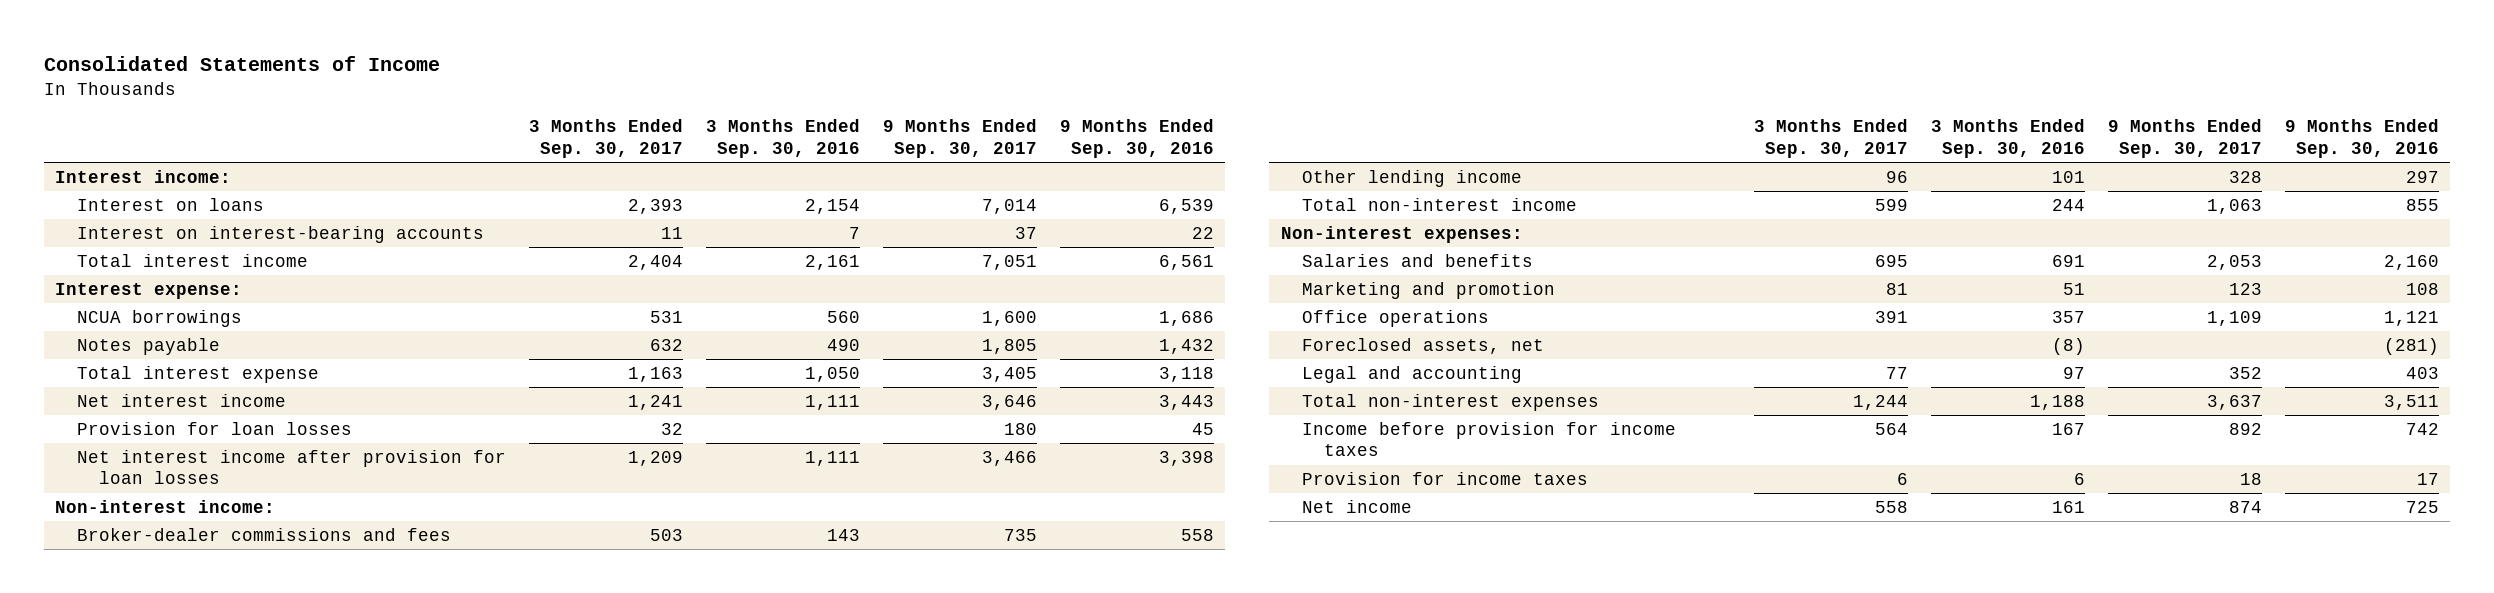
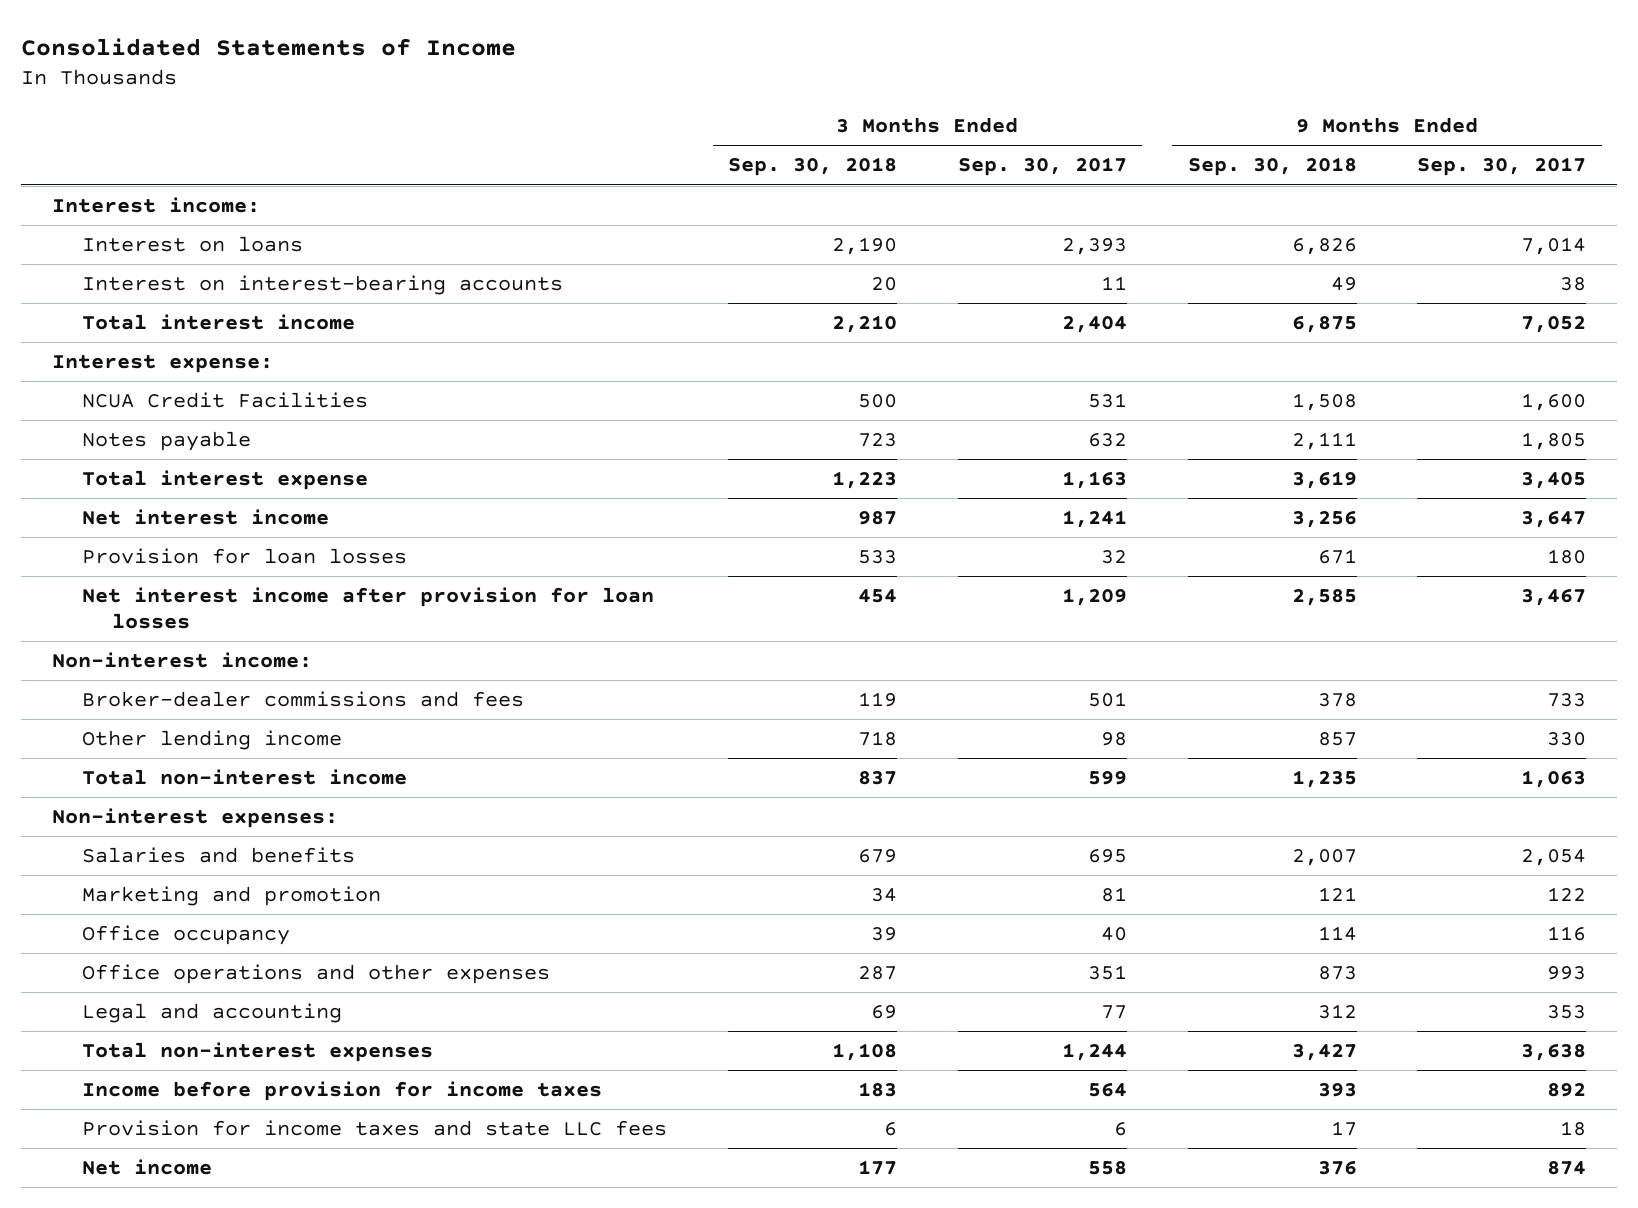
[706,119,861,158] 3 Months Ended Sep. 30, 2016 -> none
[1059,119,1214,158] 9 Months Ended Sep. 30, 2016 -> none
none -> [727,157,897,177] Sep. 30, 2018
none -> [1187,157,1357,177] Sep. 30, 2018
[1014,226,1037,239] 37 -> [1560,277,1587,292] 38
[981,254,1037,270] 7,051 -> [1521,316,1587,334] 7,052
[77,309,243,327] NCUA borrowings -> [81,392,368,409] NCUA Credit Facilities
[981,394,1037,410] 3,646 -> [1521,511,1587,529] 3,647
[981,450,1037,466] 3,466 -> [1521,589,1587,607] 3,467
[650,528,684,541] 503 -> [1087,692,1127,708] 501
[1003,528,1037,541] 735 -> [1547,693,1587,708] 733
[1886,170,1909,183] 96 -> [1100,732,1127,747] 98
[2228,170,2262,183] 328 -> [1547,732,1587,747] 330
[1302,337,1545,354] Foreclosed assets, net -> none
[2206,254,2262,270] 2,053 -> [1521,849,1587,867] 2,054
[2228,282,2262,295] 123 -> [1547,887,1587,902] 122
none -> [81,925,290,946] Office occupancy
[1302,309,1490,327] Office operations -> [81,964,550,985] Office operations and other expenses
[1875,310,1909,323] 391 -> [1087,965,1127,981] 351
[2206,310,2262,326] 1,109 -> [1547,966,1587,981] 993
[2228,366,2262,379] 352 -> [1547,1005,1587,1020] 353
[2206,394,2262,410] 3,637 -> [1521,1044,1587,1062] 3,638
[1302,471,1589,485] Provision for income taxes -> [81,1120,667,1137] Provision for income taxes and state LLC fees

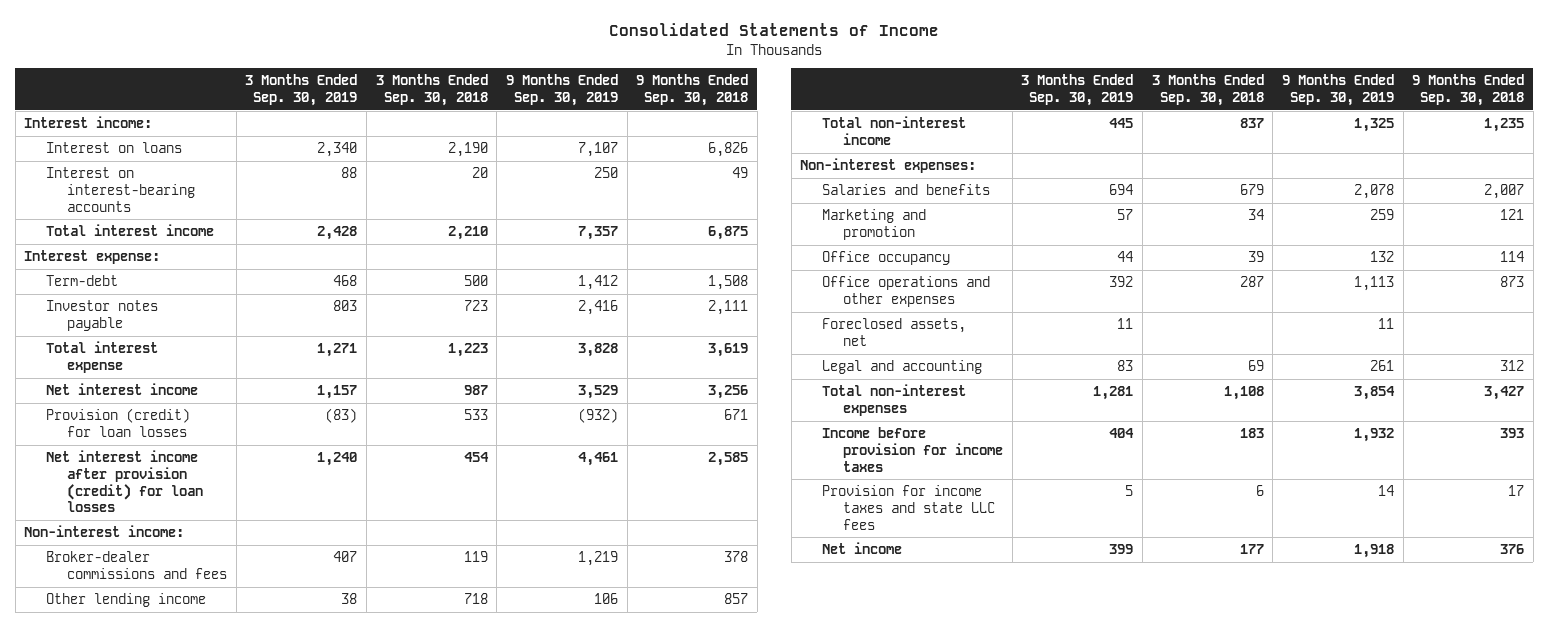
[957,157,1127,177] Sep. 30, 2017 -> none
[1417,157,1587,177] Sep. 30, 2017 -> none
none -> [245,74,358,107] 3 Months Ended Sep. 30, 2019
none -> [505,74,618,107] 9 Months Ended Sep. 30, 2019
[81,392,368,409] NCUA Credit Facilities -> [45,275,118,287] Term-debt
[81,431,251,452] Notes payable -> [45,300,158,331] Investor notes payable
[81,548,407,565] Provision for loan losses -> [45,408,190,437] Provision (credit) for loan losses
[81,587,654,629] Net interest income after provision for loan losses -> [45,450,204,513] Net interest income after provision (credit) for loan losses
none -> [821,318,966,346] Foreclosed assets, net

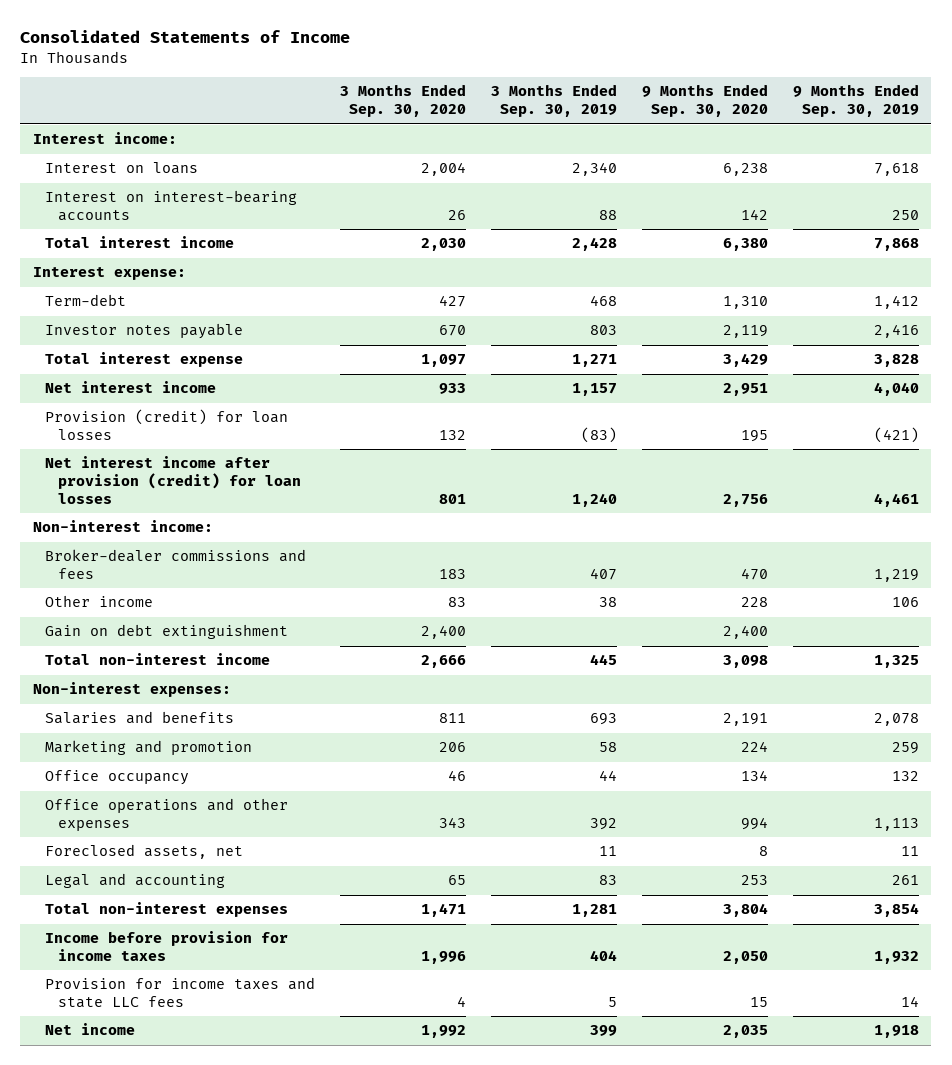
[375,74,488,107] 3 Months Ended Sep. 30, 2018 -> none
[636,74,749,107] 9 Months Ended Sep. 30, 2018 -> none
none -> [340,84,467,118] 3 Months Ended Sep. 30, 2020
none -> [641,84,768,118] 9 Months Ended Sep. 30, 2020
[577,142,618,158] 7,107 -> [873,163,919,177] 7,618
[577,226,618,241] 7,357 -> [873,238,919,252] 7,868
[577,385,618,400] 3,529 -> [873,382,919,397] 4,040
[577,408,618,424] (932) -> [873,427,919,444] (421)
[45,593,206,608] Other lending income -> [45,595,154,608] Other income
none -> [45,624,289,640] Gain on debt extinguishment
[1109,184,1134,196] 694 -> [590,713,618,726] 693
[1117,209,1134,221] 57 -> [599,742,618,753] 58

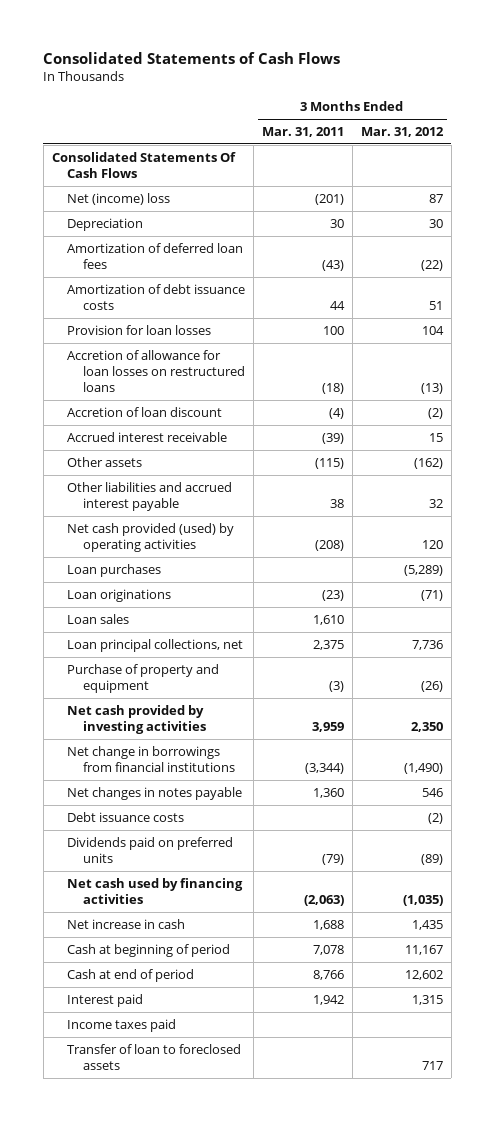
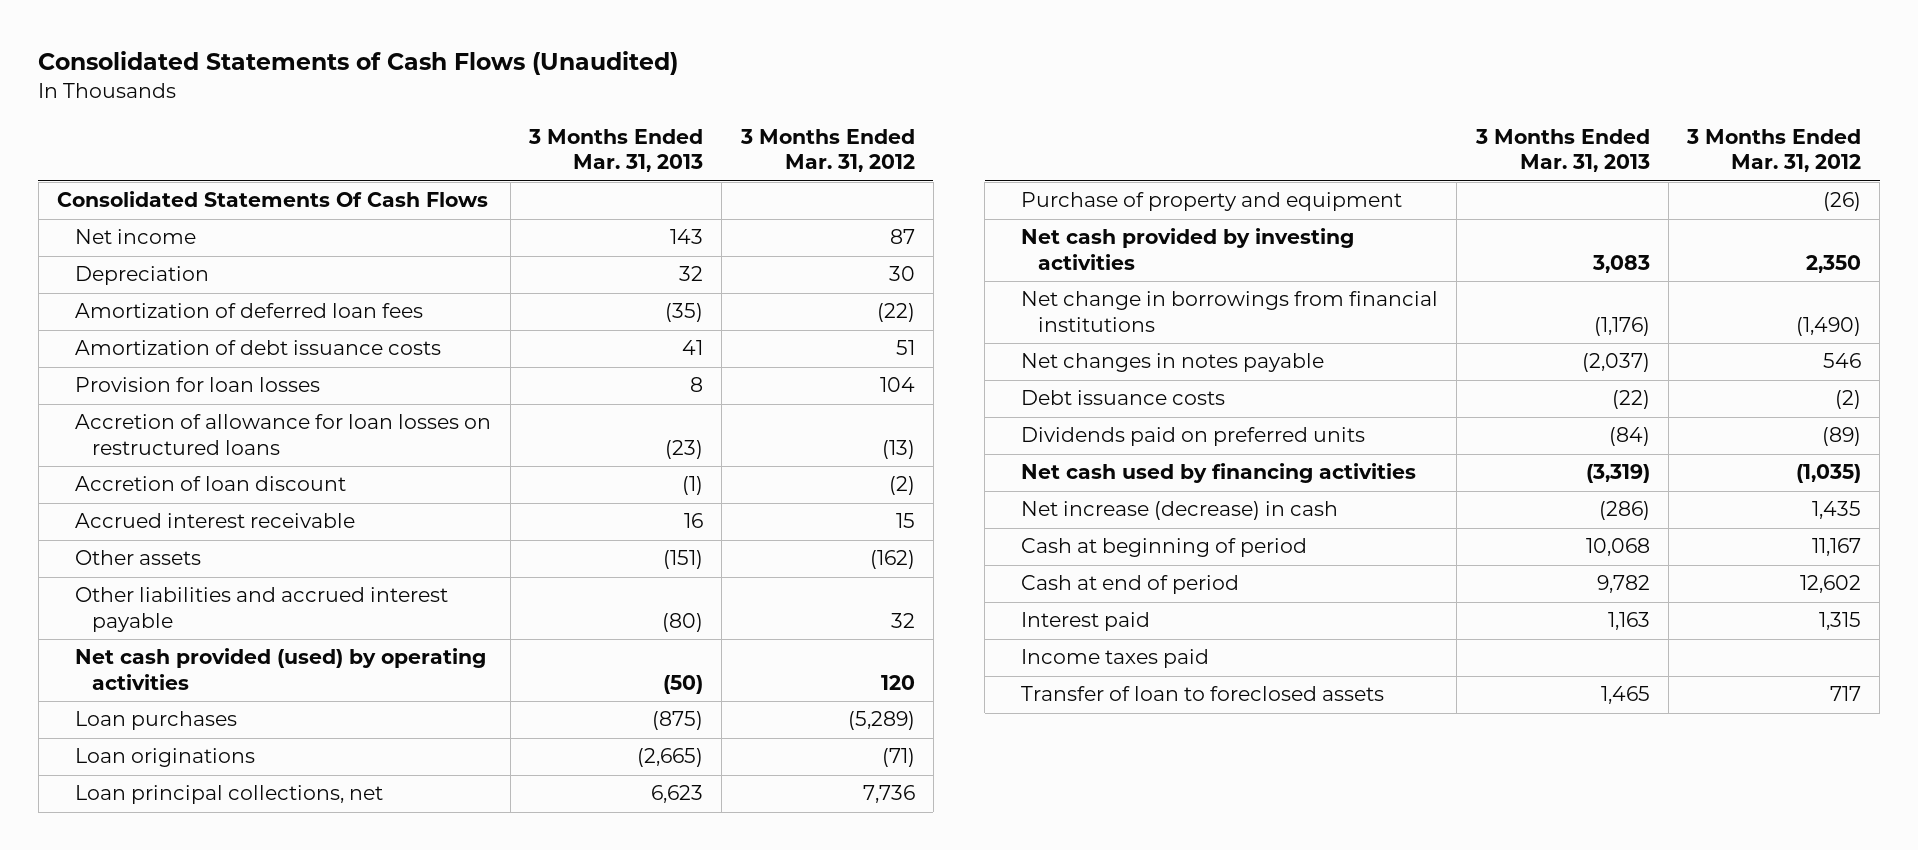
[43,51,341,64] Consolidated Statements of Cash Flows -> [38,51,679,76] Consolidated Statements of Cash Flows (Unaudited)
[261,126,344,137] Mar. 31, 2011 -> none
none -> [528,129,704,173] 3 Months Ended Mar. 31, 2013
[67,192,171,205] Net (income) loss -> [74,229,196,245] Net income
[67,613,130,624] Loan sales -> none
[67,918,186,929] Net increase in cash -> [1021,501,1339,521] Net increase (decrease) in cash

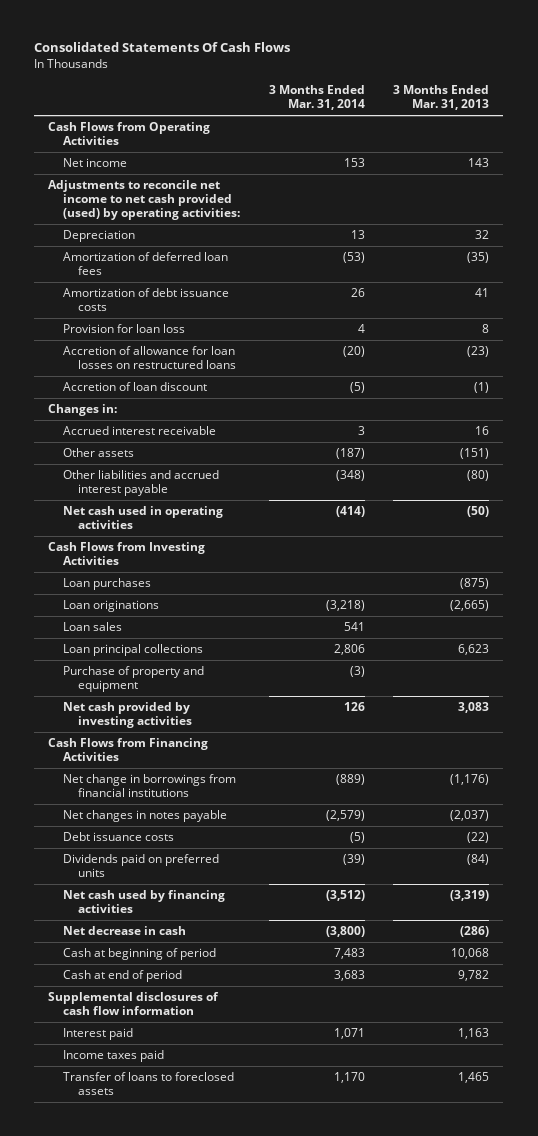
[38,51,679,76] Consolidated Statements of Cash Flows (Unaudited) -> [34,42,291,53] Consolidated Statements Of Cash Flows
[739,129,915,173] 3 Months Ended Mar. 31, 2012 -> none
none -> [268,85,365,110] 3 Months Ended Mar. 31, 2014
[57,191,489,208] Consolidated Statements Of Cash Flows -> none
none -> [48,122,211,145] Cash Flows from Operating Activities
none -> [48,180,241,220] Adjustments to reconcile net income to net cash provided (used) by operating activities:
[74,377,320,393] Provision for loan losses -> [63,324,186,334] Provision for loan loss
none -> [48,404,118,417] Changes in:
[74,648,486,690] Net cash provided (used) by operating activities -> [63,506,224,529] Net cash used in operating activities
none -> [48,542,206,565] Cash Flows from Investing Activities
none -> [63,622,123,632] Loan sales
[74,785,383,805] Loan principal collections, net -> [63,644,204,657] Loan principal collections
none -> [48,738,209,761] Cash Flows from Financing Activities
[1021,501,1339,521] Net increase (decrease) in cash -> [63,926,187,936] Net decrease in cash
none -> [48,992,220,1015] Supplemental disclosures of cash flow information
[1021,686,1385,702] Transfer of loan to foreclosed assets -> [63,1072,235,1095] Transfer of loans to foreclosed assets

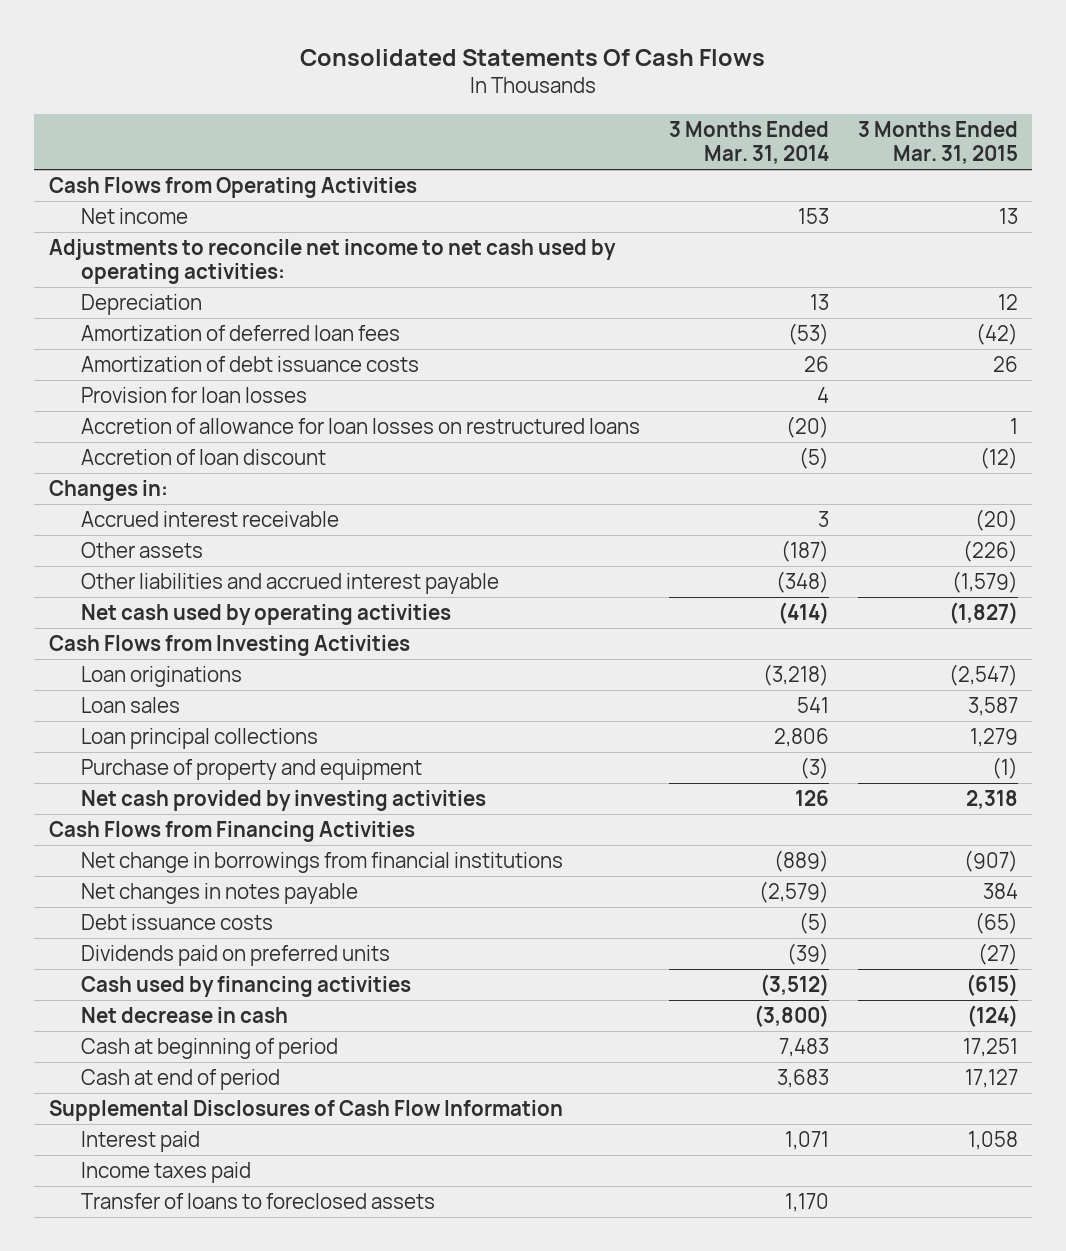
[393,85,490,110] 3 Months Ended Mar. 31, 2013 -> none
none -> [857,120,1018,164] 3 Months Ended Mar. 31, 2015
[48,180,241,220] Adjustments to reconcile net income to net cash provided (used) by operating activities: -> [48,239,616,285] Adjustments to reconcile net income to net cash used by operating activities:
[63,324,186,334] Provision for loan loss -> [80,387,307,404] Provision for loan losses
[63,506,224,529] Net cash used in operating activities -> [80,604,451,626] Net cash used by operating activities
[63,578,152,591] Loan purchases -> none
[63,890,226,913] Net cash used by financing activities -> [80,976,411,998] Cash used by financing activities
[48,992,220,1015] Supplemental disclosures of cash flow information -> [48,1100,563,1122] Supplemental Disclosures of Cash Flow Information

